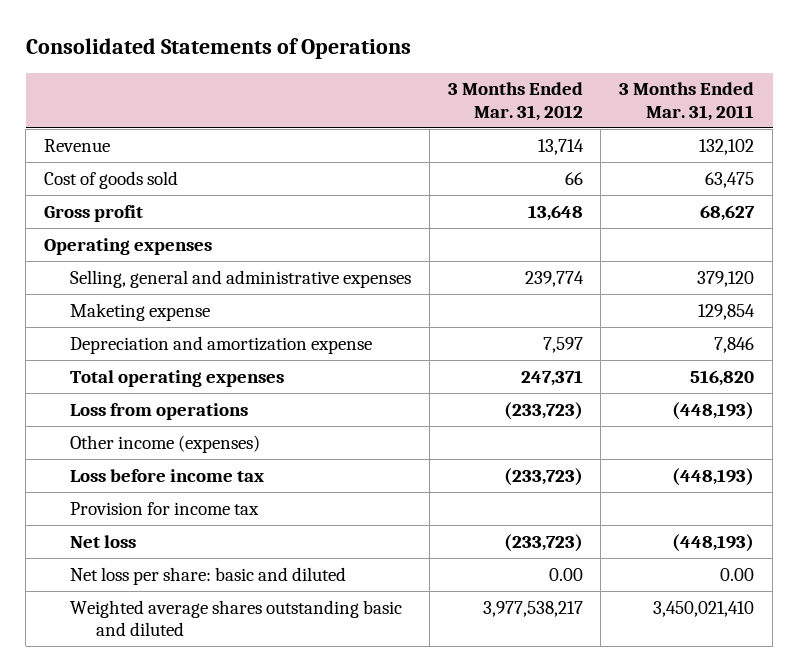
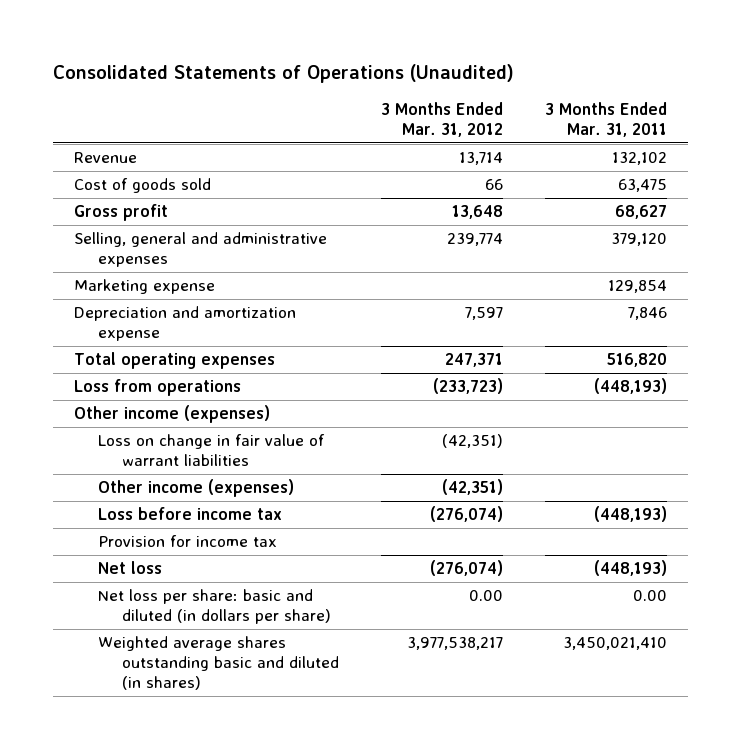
[25,38,411,60] Consolidated Statements of Operations -> [52,64,514,84] Consolidated Statements of Operations (Unaudited)
[44,237,213,255] Operating expenses -> none
[69,302,210,321] Maketing expense -> [73,279,215,295] Marketing expense
none -> [97,434,325,467] Loss on change in fair value of warrant liabilities
none -> [97,479,294,498] Other income (expenses)
[503,467,583,486] (233,723) -> [430,506,504,523] (276,074)
[503,533,583,552] (233,723) -> [430,560,504,577] (276,074)
[69,566,346,585] Net loss per share: basic and diluted -> [97,589,332,625] Net loss per share: basic and diluted (in dollars per share)
[69,599,402,637] Weighted average shares outstanding basic and diluted -> [97,636,340,691] Weighted average shares outstanding basic and diluted (in shares)

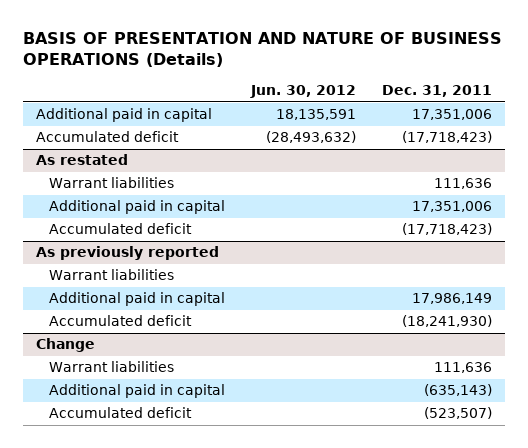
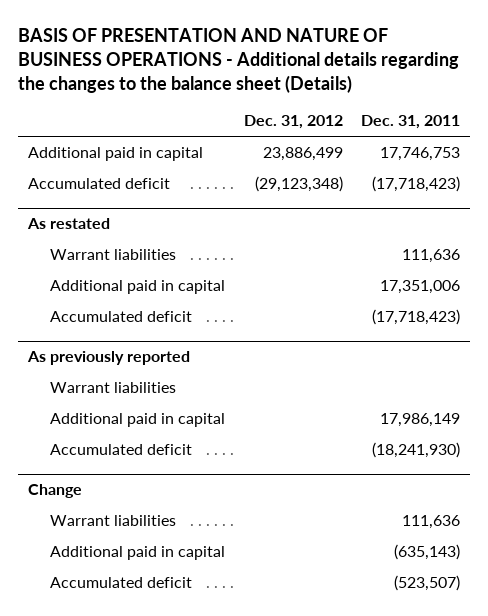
[23,32,503,68] BASIS OF PRESENTATION AND NATURE OF BUSINESS OPERATIONS (Details) -> [18,28,460,94] BASIS OF PRESENTATION AND NATURE OF BUSINESS OPERATIONS - Additional details regarding the changes to the balance sheet (Details)
[249,85,356,99] Jun. 30, 2012 -> none
none -> [243,115,343,130] Dec. 31, 2012
[411,109,492,121] 17,351,006 -> [380,146,461,161] 17,746,753

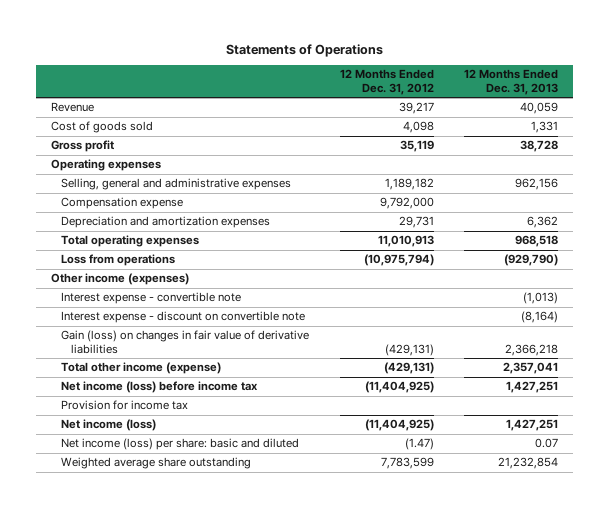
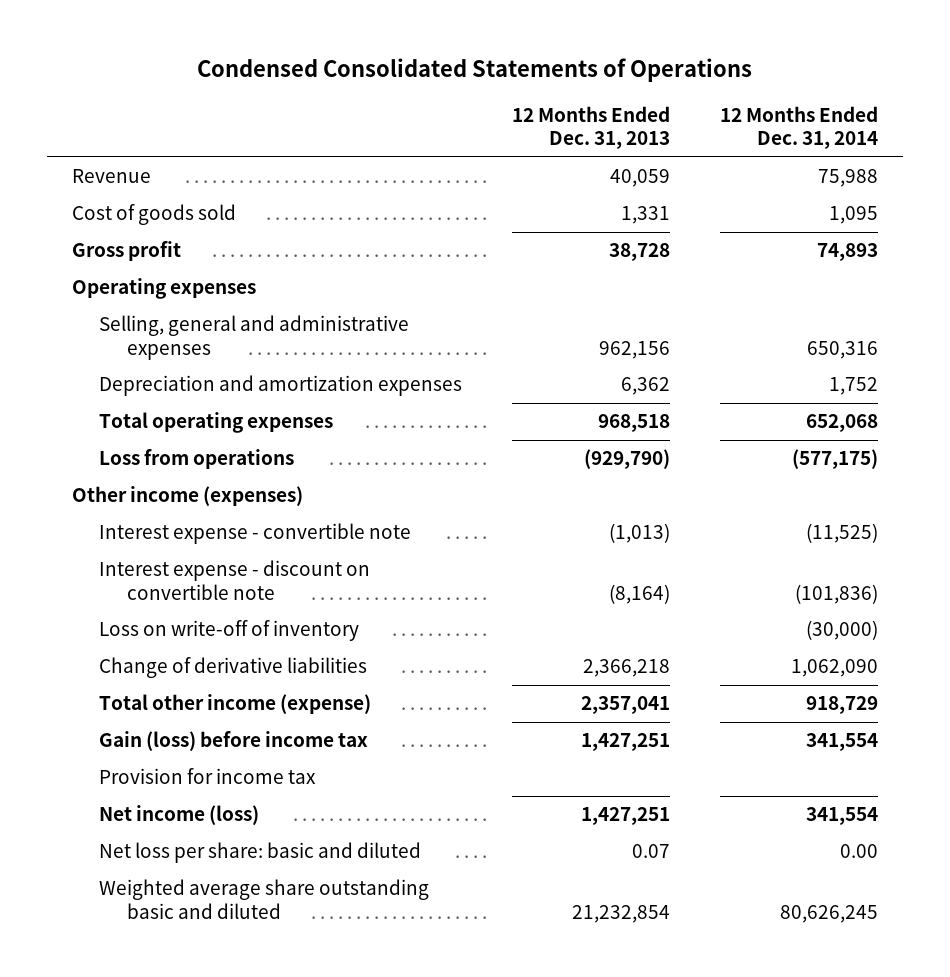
[225,43,383,57] Statements of Operations -> [197,58,753,83] Condensed Consolidated Statements of Operations
[339,69,434,96] 12 Months Ended Dec. 31, 2012 -> none
none -> [719,105,878,150] 12 Months Ended Dec. 31, 2014
[61,197,184,210] Compensation expense -> none
none -> [99,620,360,642] Loss on write-off of inventory
[61,330,310,354] Gain (loss) on changes in fair value of derivative liabilities -> [99,657,368,679] Change of derivative liabilities
[61,381,259,394] Net income (loss) before income tax -> [99,731,369,752] Gain (loss) before income tax
[61,438,300,451] Net income (loss) per share: basic and diluted -> [99,842,422,864] Net loss per share: basic and diluted
[61,457,252,470] Weighted average share outstanding -> [99,879,430,919] Weighted average share outstanding basic and diluted

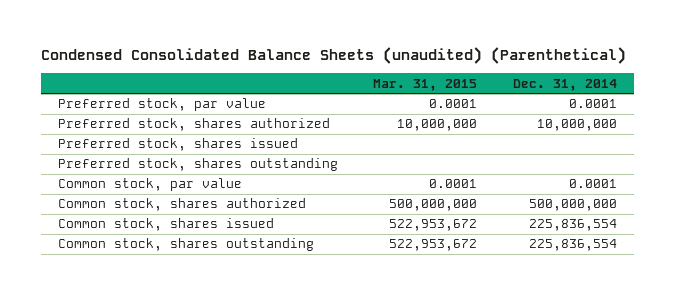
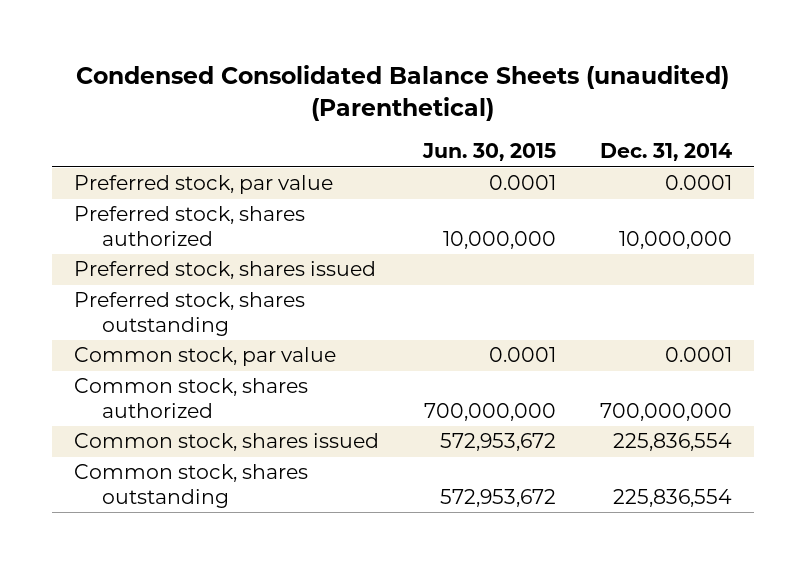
[373,78,478,91] Mar. 31, 2015 -> none
none -> [422,143,557,162] Jun. 30, 2015
[528,199,617,212] 500,000,000 -> [600,403,733,422] 700,000,000

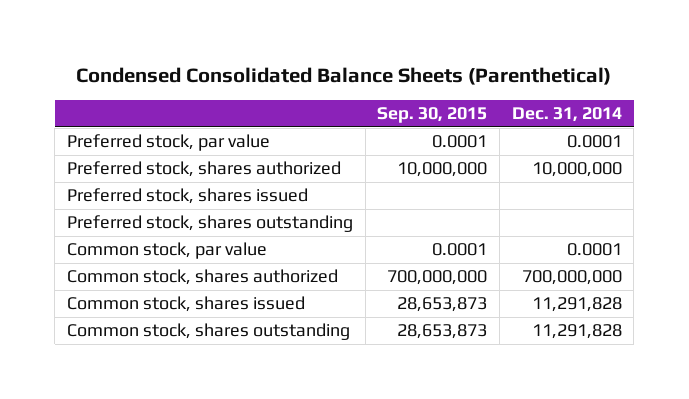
[76,64,730,121] Condensed Consolidated Balance Sheets (unaudited) (Parenthetical) -> [76,67,612,86] Condensed Consolidated Balance Sheets (Parenthetical)
[422,143,557,162] Jun. 30, 2015 -> none
none -> [377,107,488,124] Sep. 30, 2015
[613,433,733,452] 225,836,554 -> [531,297,622,313] 11,291,828
[613,489,733,508] 225,836,554 -> [531,324,622,340] 11,291,828

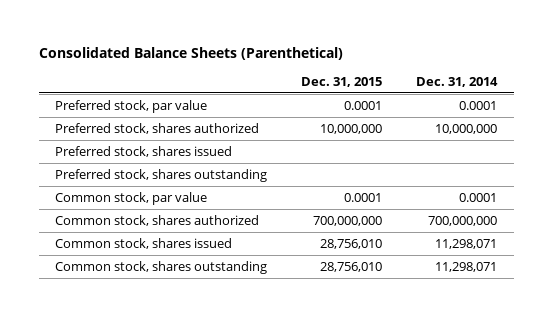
[76,67,612,86] Condensed Consolidated Balance Sheets (Parenthetical) -> [38,46,343,60] Consolidated Balance Sheets (Parenthetical)
[377,107,488,124] Sep. 30, 2015 -> none
none -> [301,76,383,87] Dec. 31, 2015
[531,297,622,313] 11,291,828 -> [434,238,497,249] 11,298,071
[531,324,622,340] 11,291,828 -> [434,261,497,272] 11,298,071

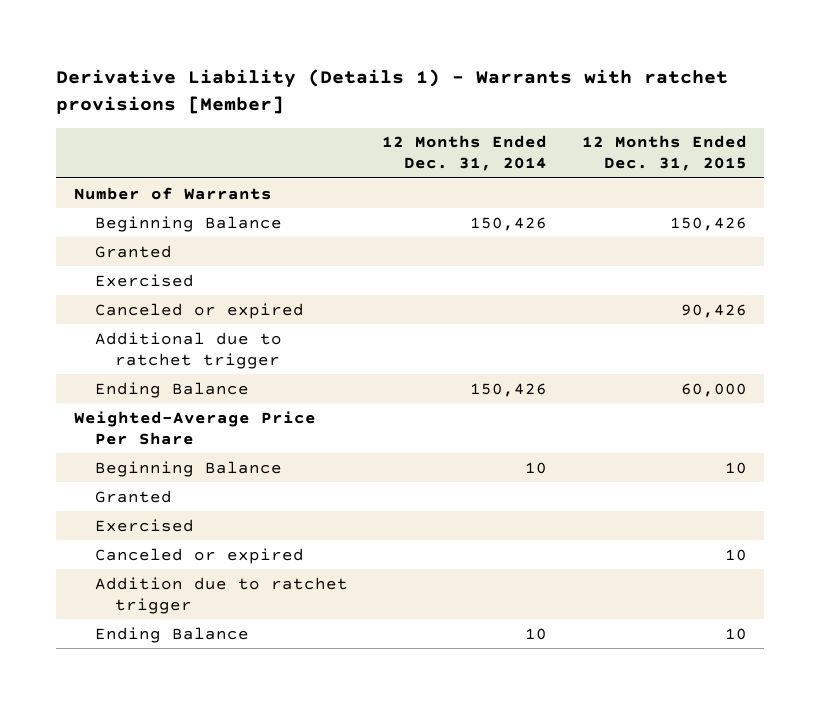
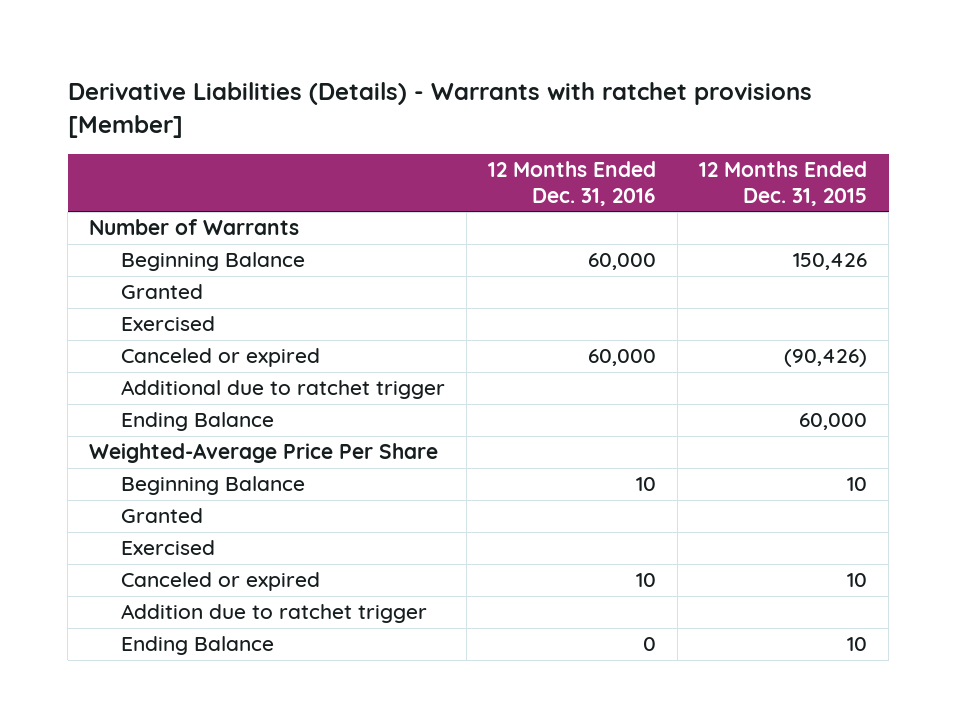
[56,69,729,115] Derivative Liability (Details 1) - Warrants with ratchet provisions [Member] -> [67,82,812,138] Derivative Liabilities (Details) - Warrants with ratchet provisions [Member]
[382,135,548,172] 12 Months Ended Dec. 31, 2014 -> none
none -> [488,160,657,206] 12 Months Ended Dec. 31, 2016
[680,303,747,318] 90,426 -> [784,349,868,368] (90,426)

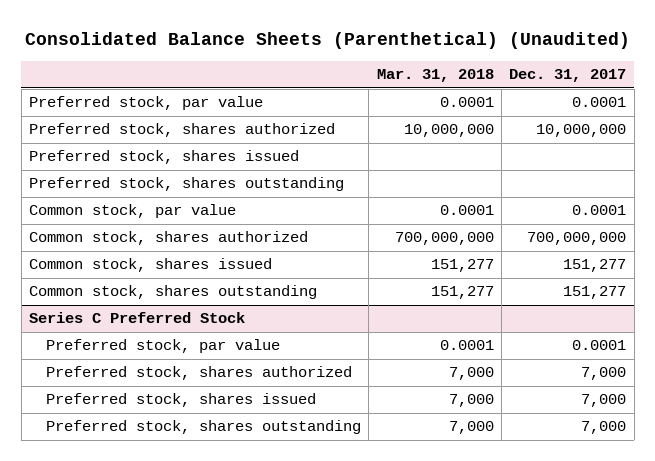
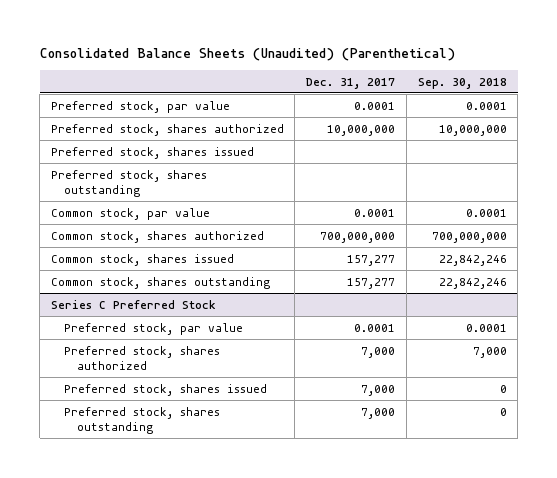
[24,32,630,50] Consolidated Balance Sheets (Parenthetical) (Unaudited) -> [39,48,455,62] Consolidated Balance Sheets (Unaudited) (Parenthetical)
[376,69,494,83] Mar. 31, 2018 -> none
none -> [417,77,507,89] Sep. 30, 2018
[563,259,627,273] 151,277 -> [347,254,396,266] 157,277
[563,286,627,300] 151,277 -> [347,277,396,289] 157,277

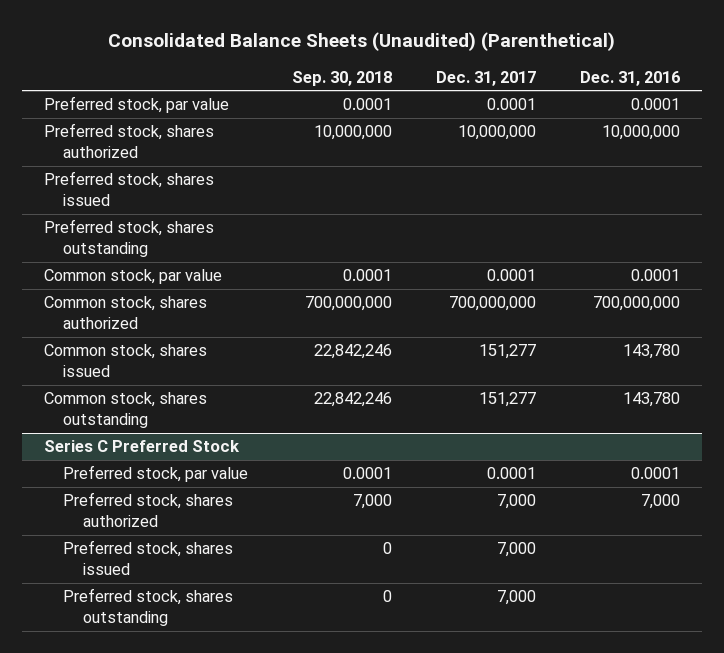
none -> [580,70,681,86] Dec. 31, 2016
[347,254,396,266] 157,277 -> [479,344,537,360] 151,277
[347,277,396,289] 157,277 -> [479,392,537,408] 151,277

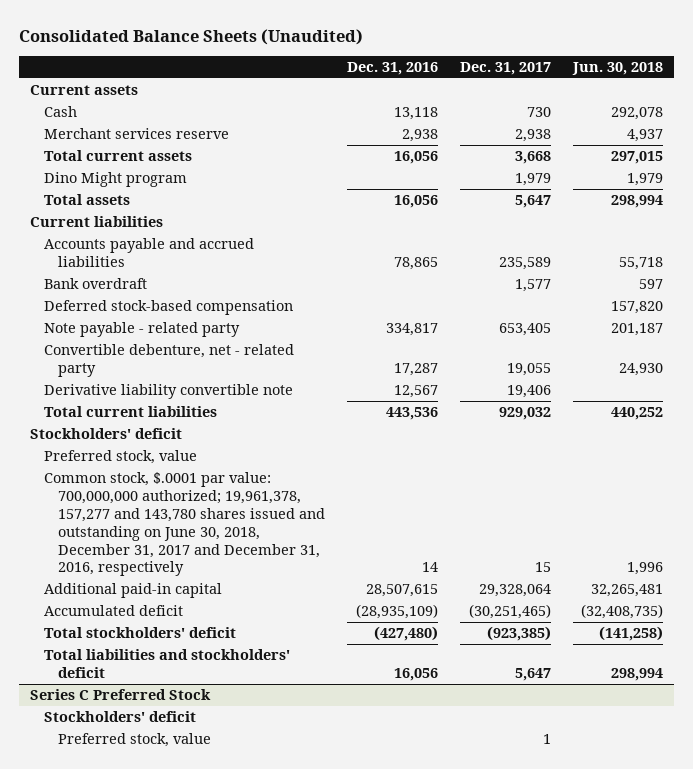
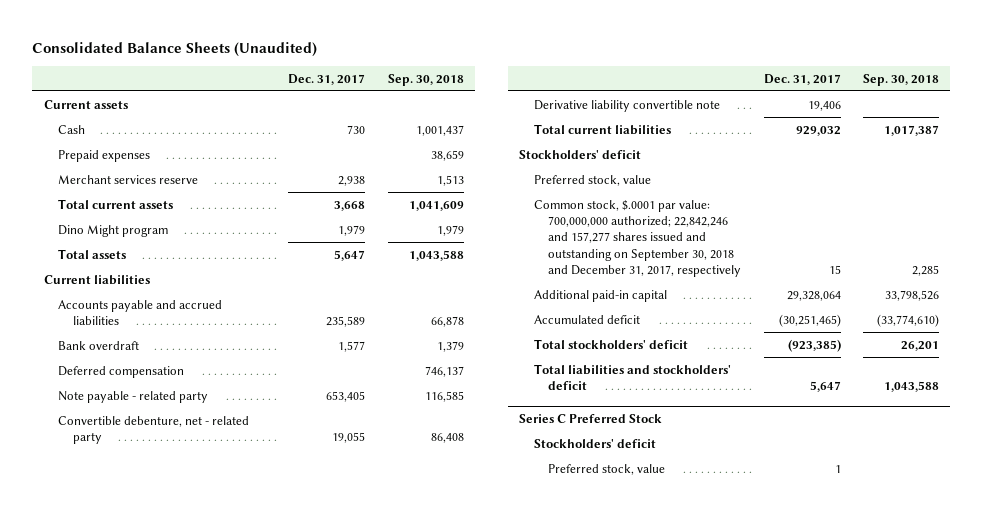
[346,62,438,76] Dec. 31, 2016 -> none
[571,62,663,76] Jun. 30, 2018 -> none
none -> [387,73,464,86] Sep. 30, 2018
none -> [58,149,151,162] Prepaid expenses
[44,300,294,316] Deferred stock-based compensation -> [58,365,185,378] Deferred compensation
[44,472,326,577] Common stock, $.0001 par value: 700,000,000 authorized; 19,961,378, 157,277 and 143,780 shares issued and outstanding on June 30, 2018, December 31, 2017 and December 31, 2016, respectively -> [533,199,742,278] Common stock, $.0001 par value: 700,000,000 authorized; 22,842,246 and 157,277 shares issued and outstanding on September 30, 2018 and December 31, 2017, respectively

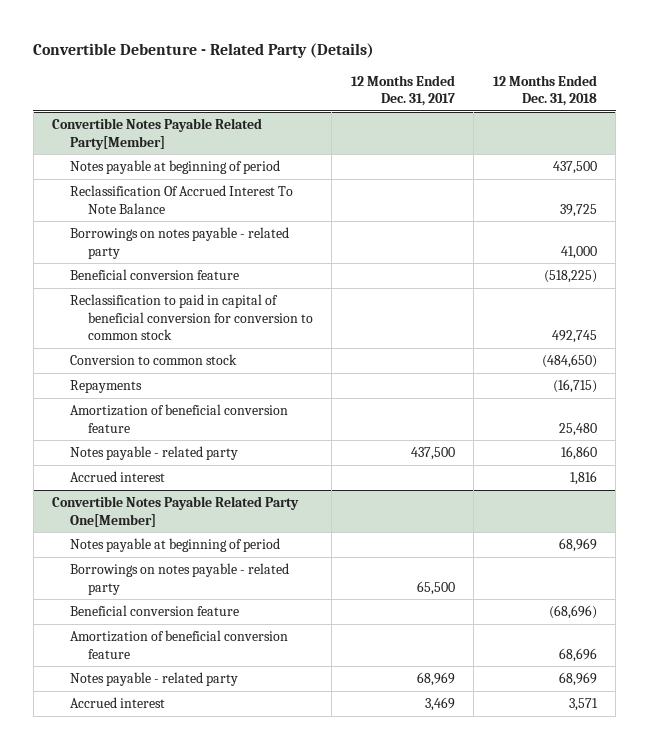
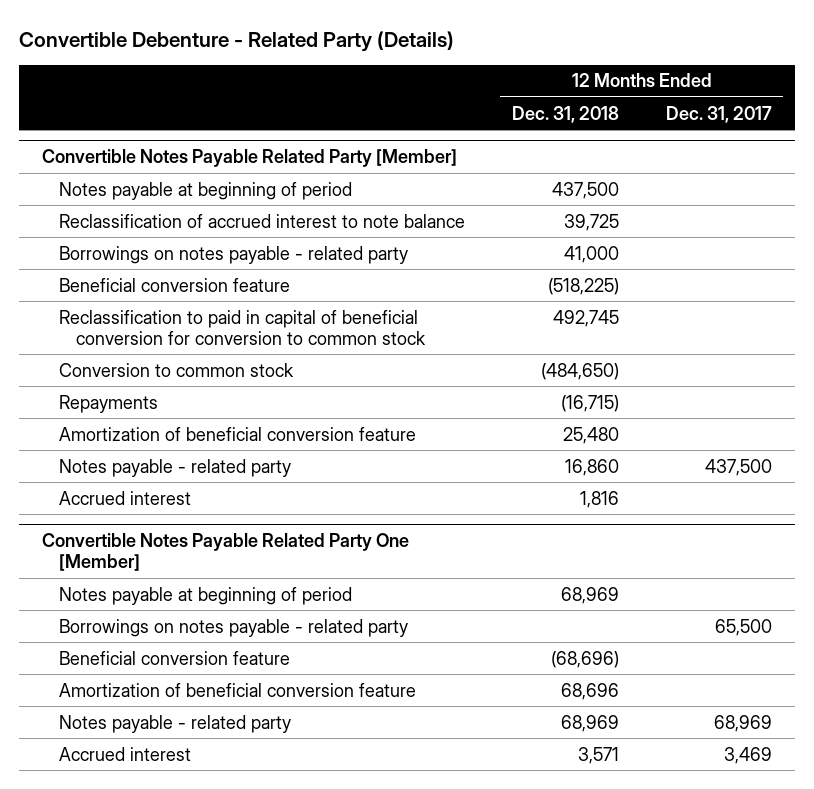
[52,118,263,150] Convertible Notes Payable Related Party[Member] -> [42,149,458,168] Convertible Notes Payable Related Party [Member]
[69,185,293,214] Reclassification Of Accrued Interest To Note Balance -> [58,213,465,228] Reclassification of accrued interest to note balance
[52,496,300,527] Convertible Notes Payable Related Party One[Member] -> [42,533,410,572] Convertible Notes Payable Related Party One [Member]

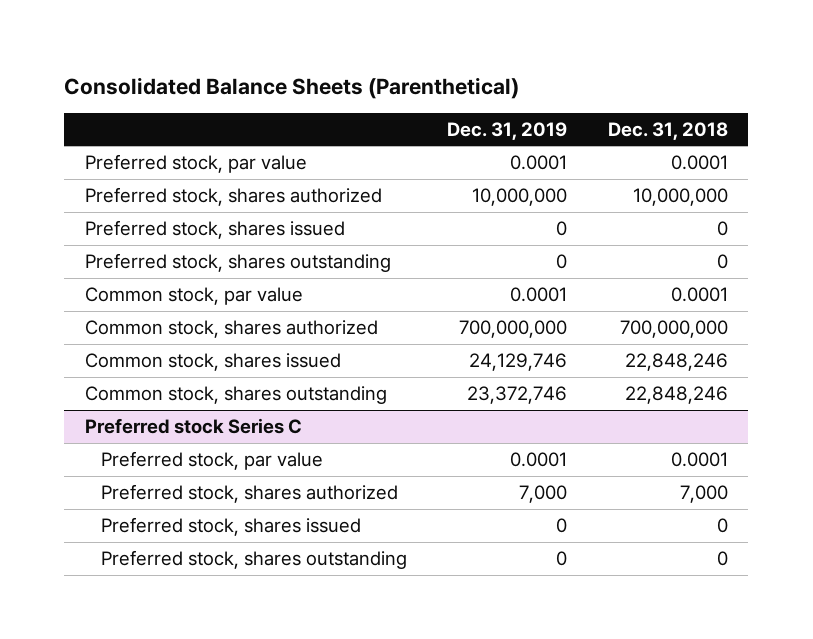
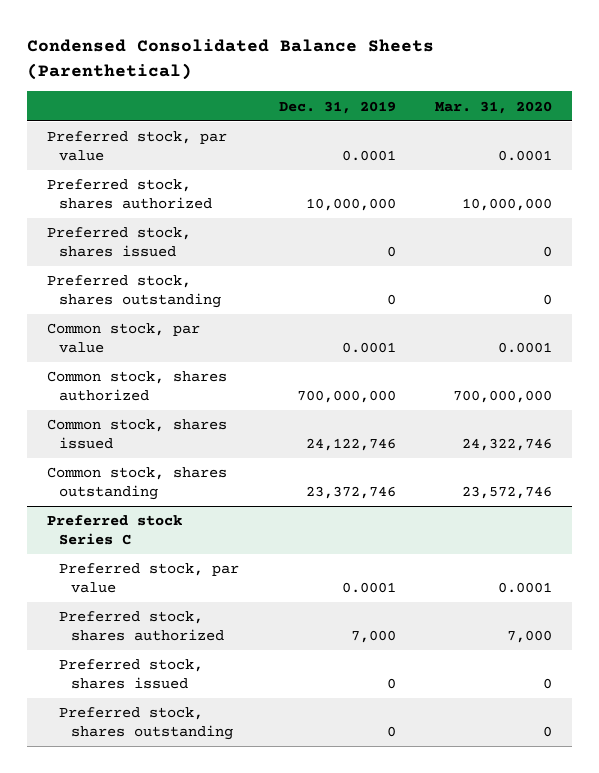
[64,76,520,99] Consolidated Balance Sheets (Parenthetical) -> [27,39,435,80] Condensed Consolidated Balance Sheets (Parenthetical)
[607,121,728,140] Dec. 31, 2018 -> none
none -> [435,100,553,114] Mar. 31, 2020
[469,353,568,372] 24,129,746 -> [305,438,396,452] 24,122,746

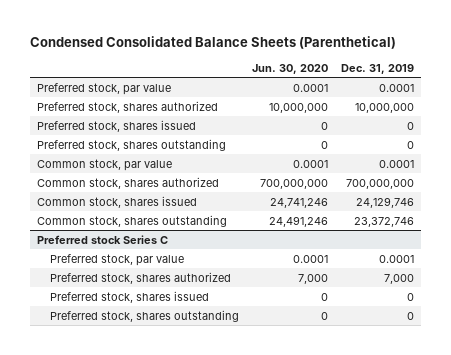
[435,100,553,114] Mar. 31, 2020 -> none
none -> [252,64,329,75] Jun. 30, 2020
[305,438,396,452] 24,122,746 -> [356,196,415,208] 24,129,746

